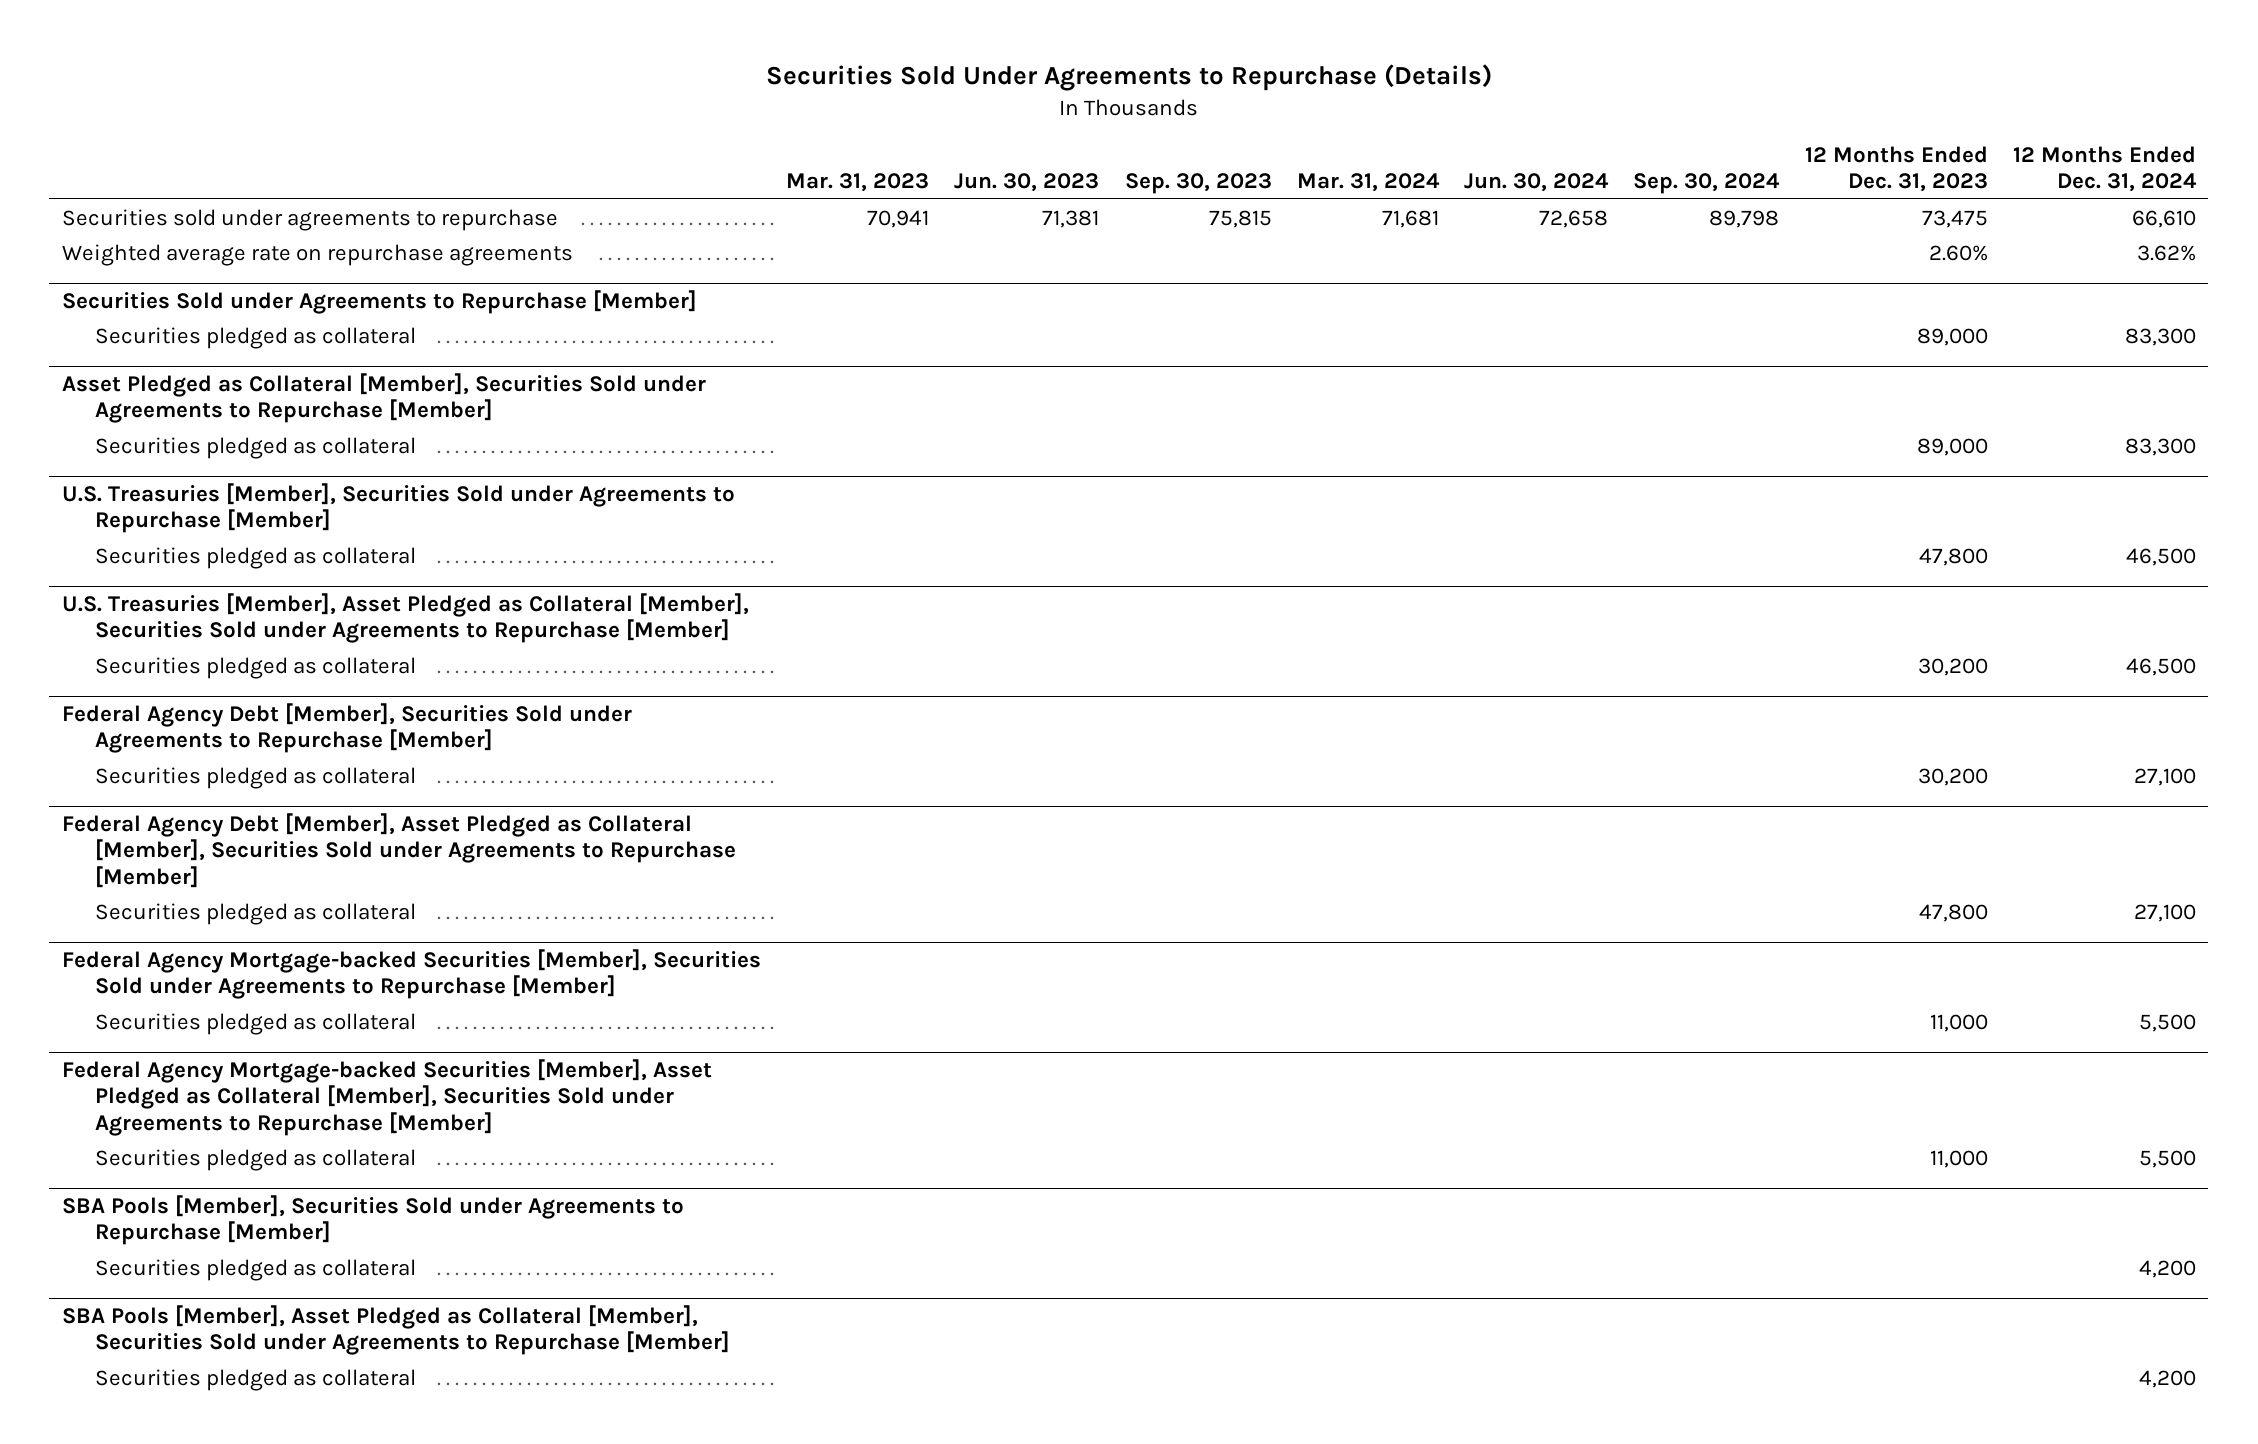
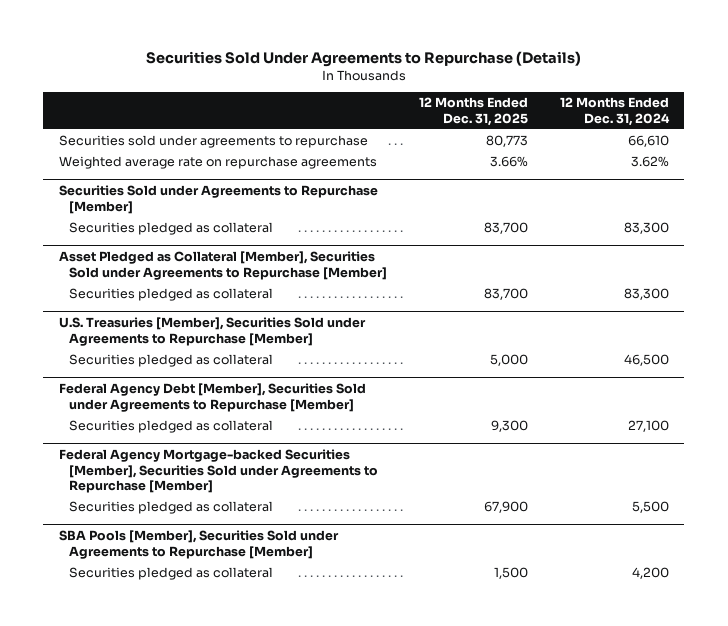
[786,173,930,193] Mar. 31, 2023 -> none
[954,173,1100,193] Jun. 30, 2023 -> none
[1124,173,1272,195] Sep. 30, 2023 -> none
[1296,173,1440,193] Mar. 31, 2024 -> none
[1464,173,1610,193] Jun. 30, 2024 -> none
[1633,173,1781,195] Sep. 30, 2024 -> none
[1804,145,1988,193] 12 Months Ended Dec. 31, 2023 -> none
none -> [418,97,528,126] 12 Months Ended Dec. 31, 2025
[61,592,749,644] U.S. Treasuries [Member], Asset Pledged as Collateral [Member], Securities Sold under Agreements to Repurchase [Member] -> none
[94,656,416,679] Securities pledged as collateral -> none
[61,812,736,888] Federal Agency Debt [Member], Asset Pledged as Collateral [Member], Securities Sold under Agreements to Repurchase [Member] -> none
[94,902,416,925] Securities pledged as collateral -> none
[61,1058,712,1136] Federal Agency Mortgage-backed Securities [Member], Asset Pledged as Collateral [Member], Securities Sold under Agreements to Repurchase [Member] -> none
[94,1148,416,1171] Securities pledged as collateral -> none
[61,1304,730,1356] SBA Pools [Member], Asset Pledged as Collateral [Member], Securities Sold under Agreements to Repurchase [Member] -> none
[94,1368,416,1391] Securities pledged as collateral -> none

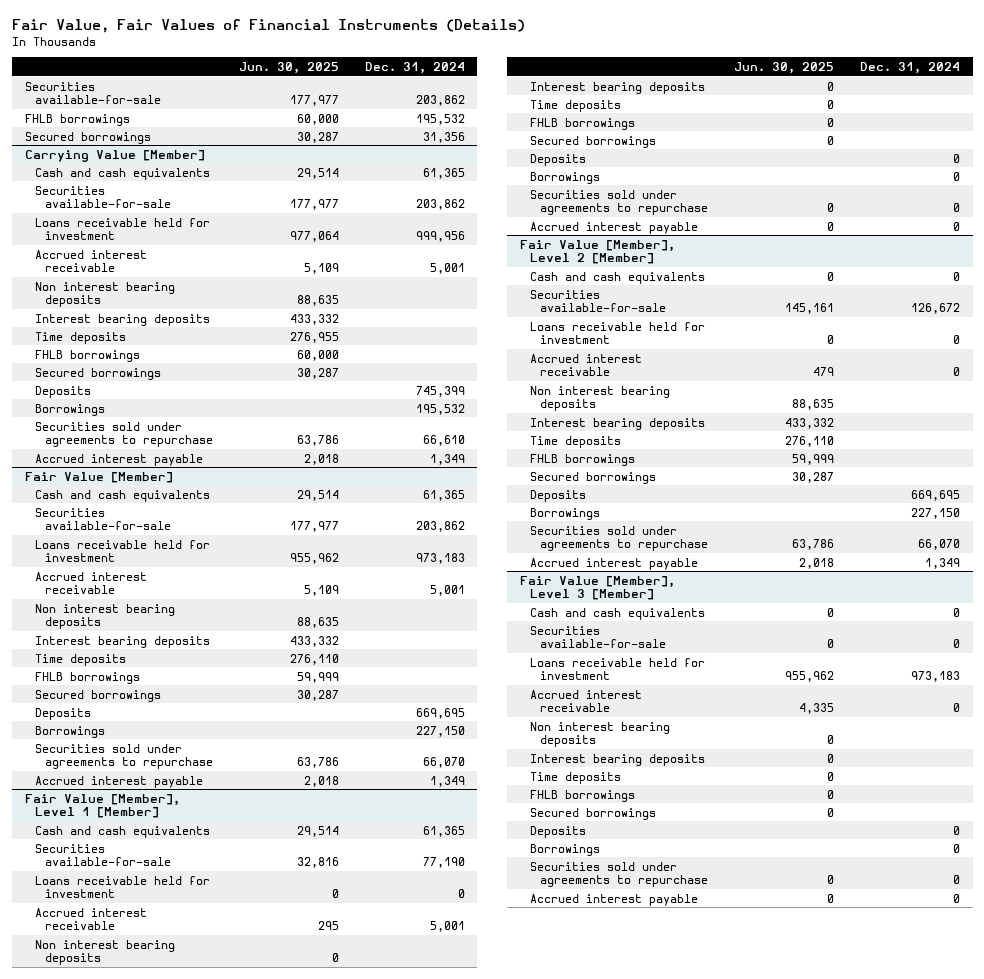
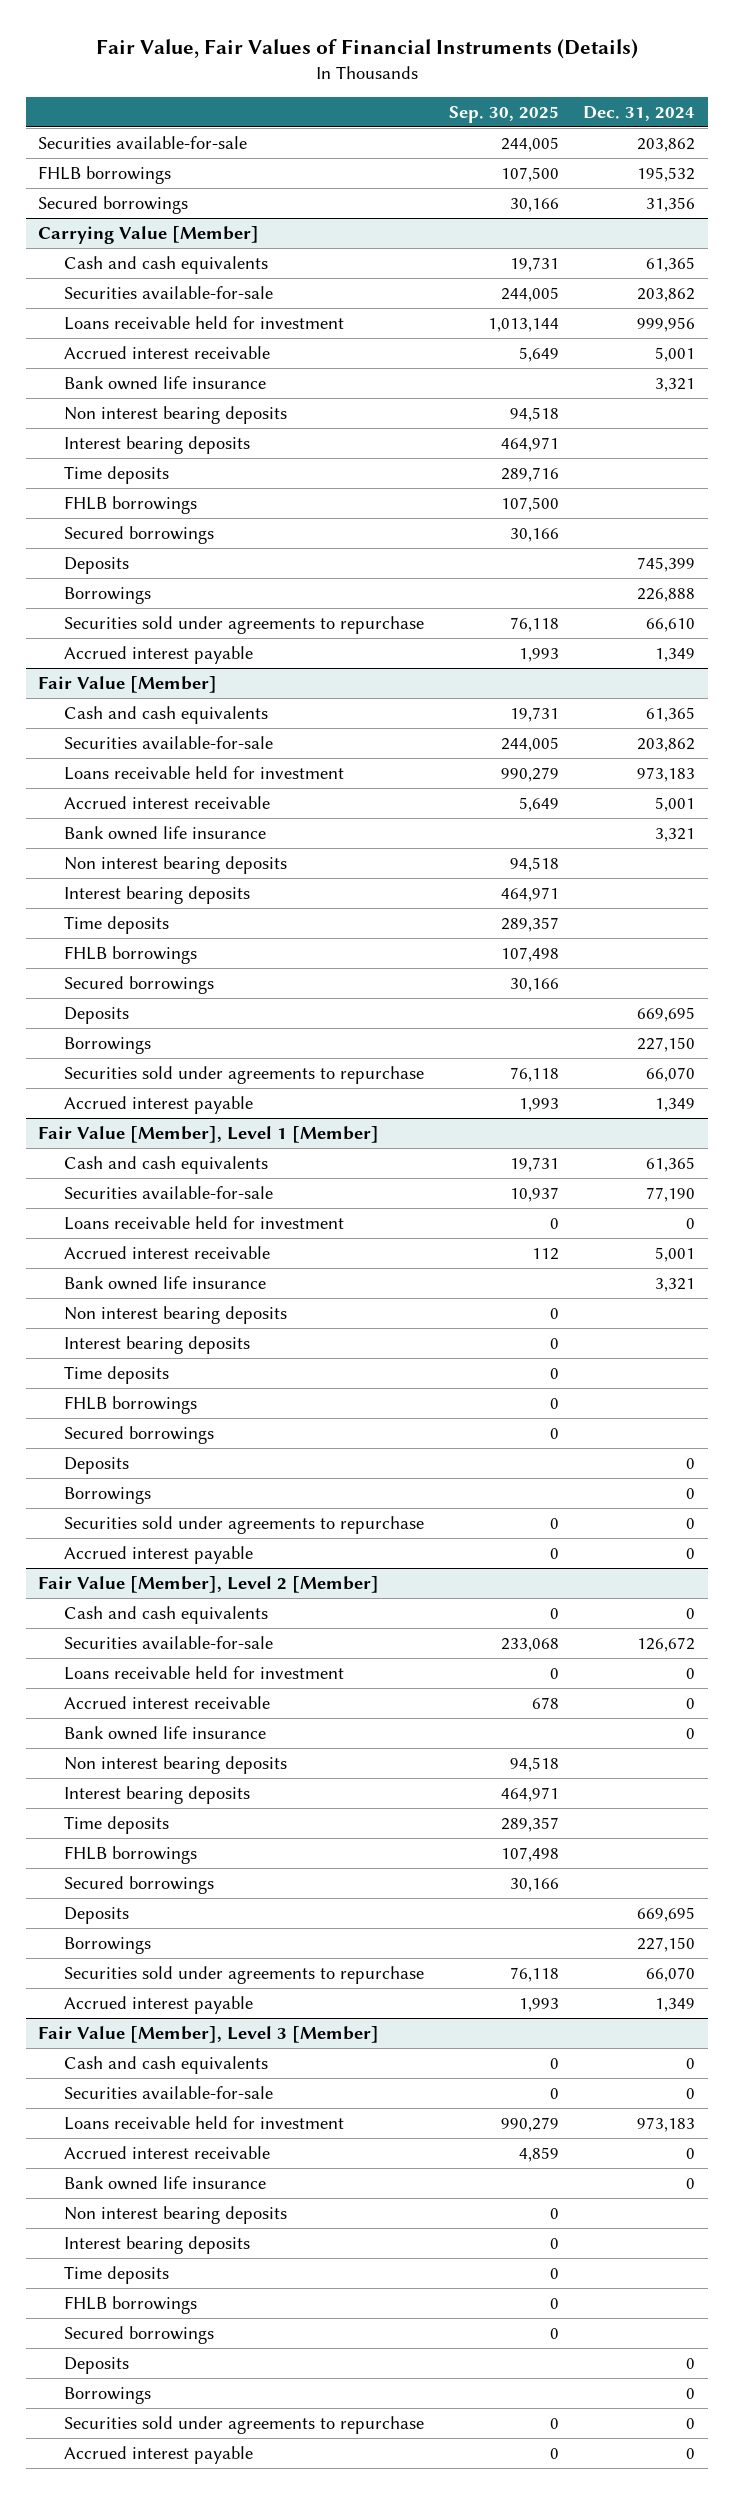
[238,61,339,74] Jun. 30, 2025 -> none
none -> [448,105,559,123] Sep. 30, 2025
none -> [64,375,267,390] Bank owned life insurance
[415,403,465,415] 195,532 -> [637,587,696,602] 226,888
none -> [64,825,267,840] Bank owned life insurance
none -> [64,1275,267,1290] Bank owned life insurance
none -> [64,1725,267,1740] Bank owned life insurance
none -> [64,2175,267,2190] Bank owned life insurance

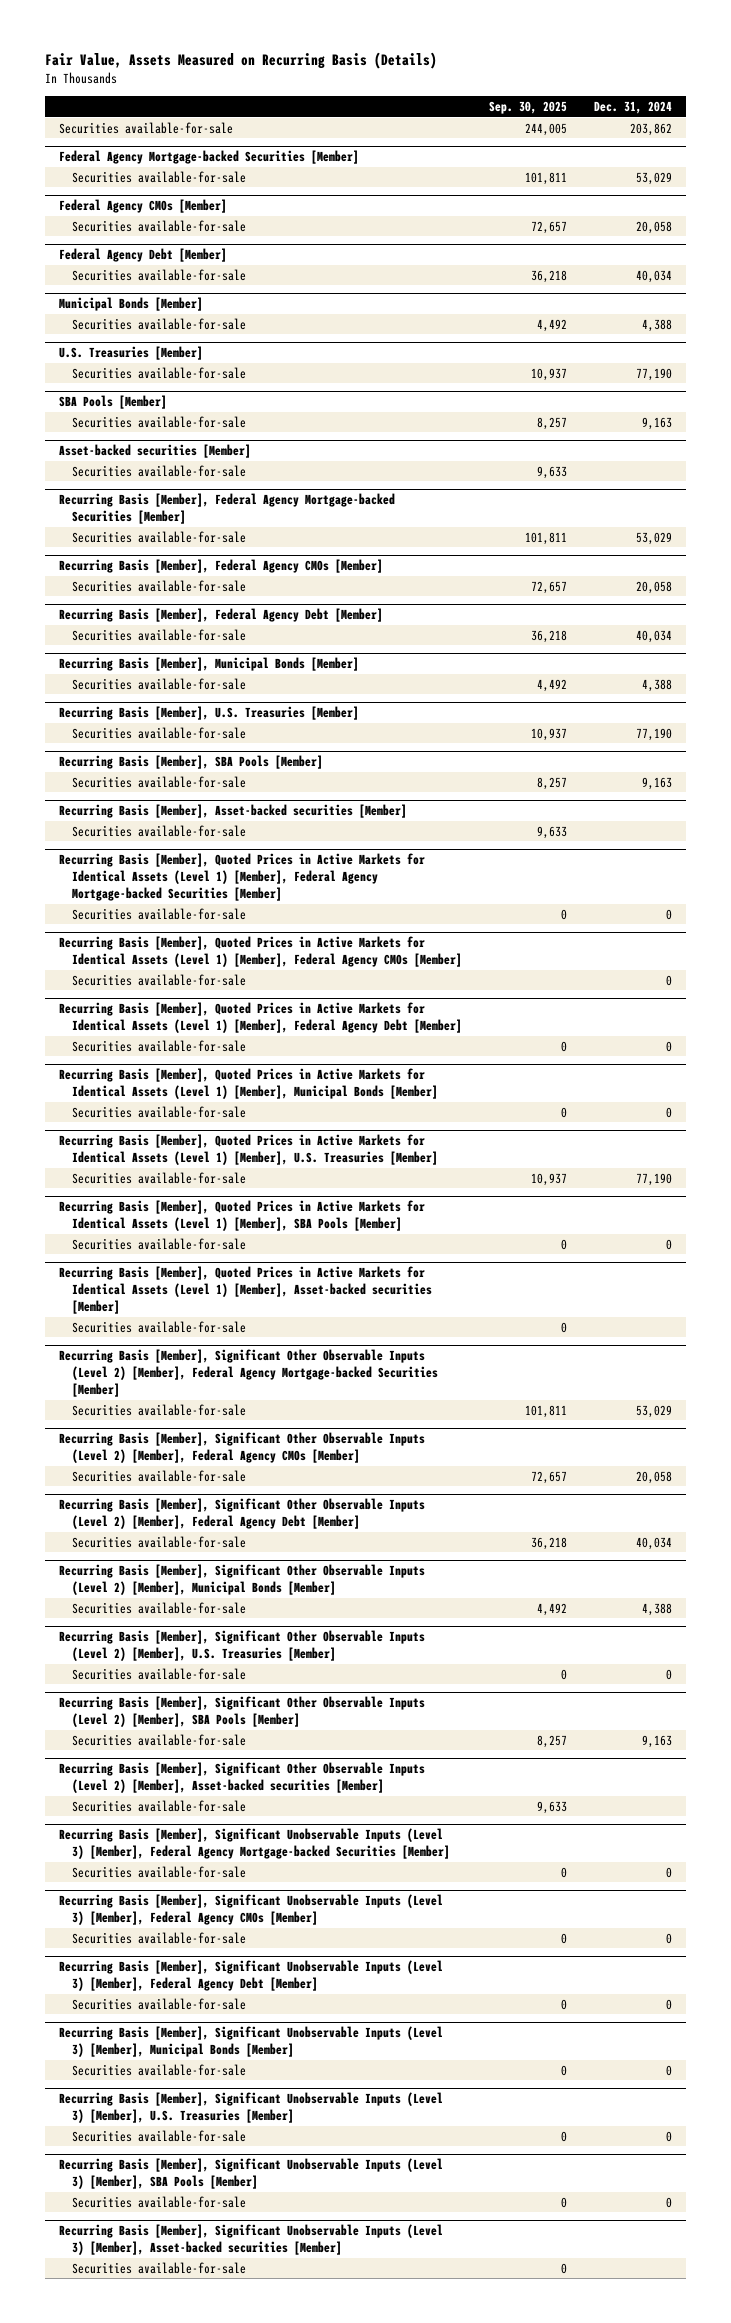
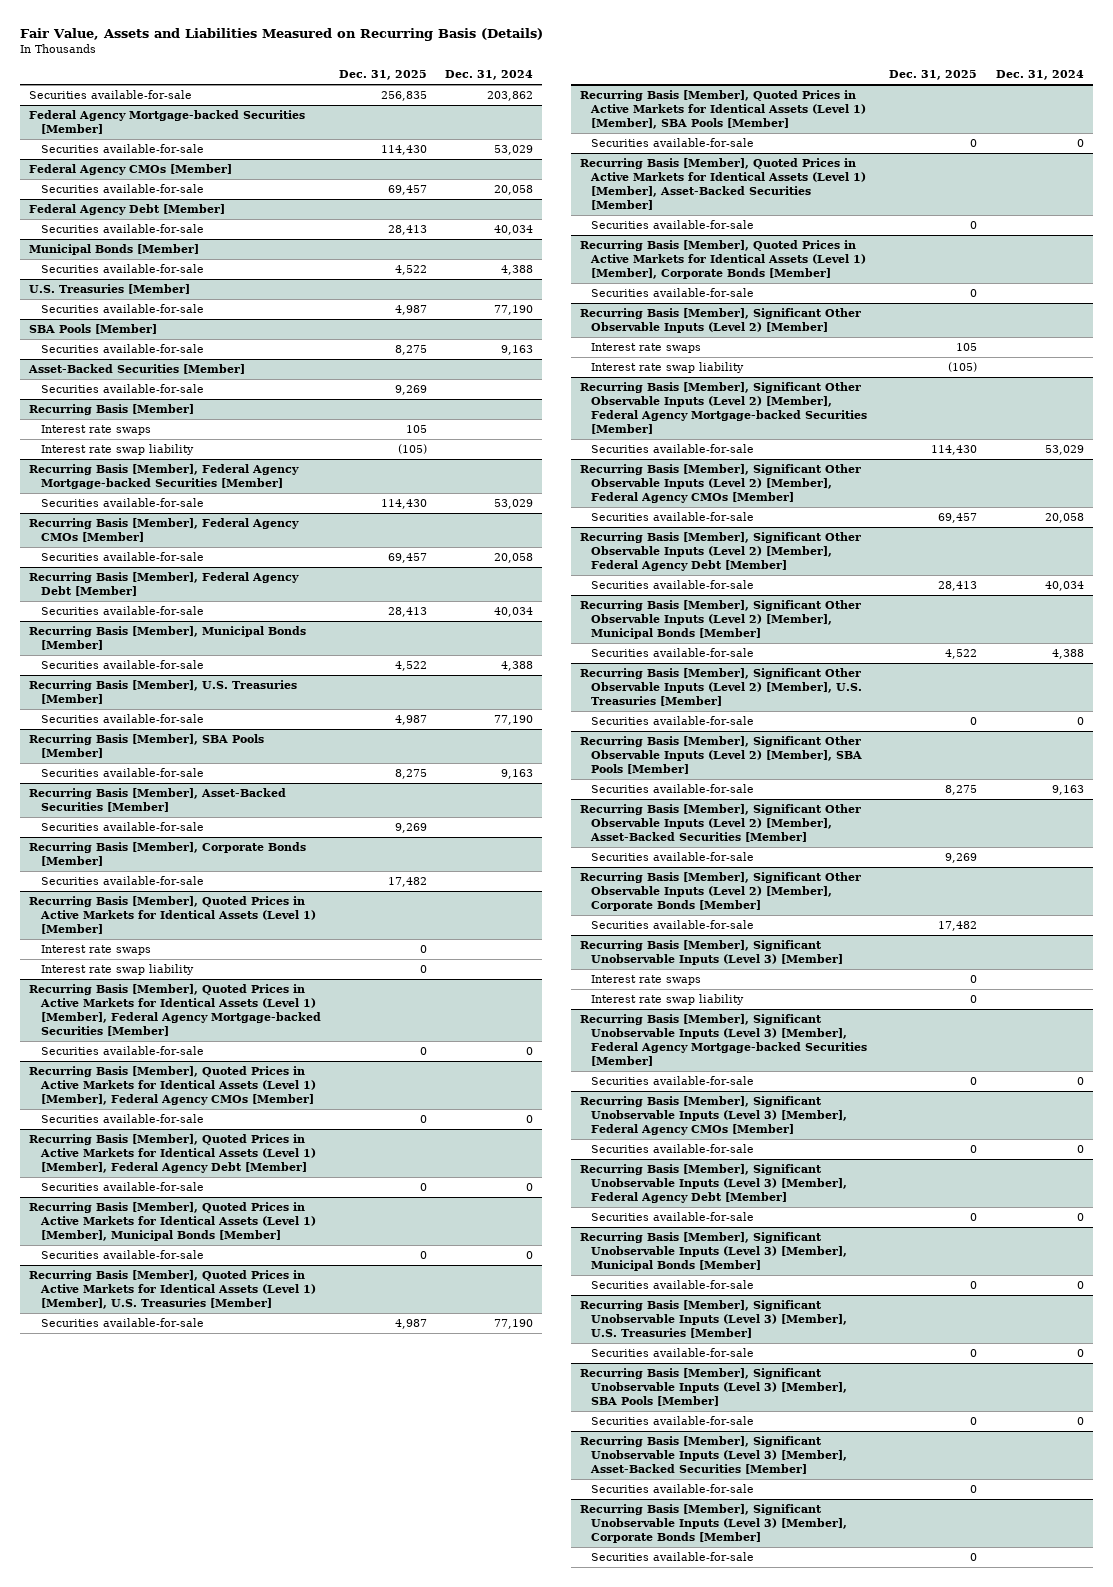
[44,52,437,70] Fair Value, Assets Measured on Recurring Basis (Details) -> [20,27,544,41] Fair Value, Assets and Liabilities Measured on Recurring Basis (Details)
[488,101,567,115] Sep. 30, 2025 -> none
none -> [339,70,428,81] Dec. 31, 2025
[58,444,251,459] Asset-backed securities [Member] -> [28,364,246,375] Asset-Backed Securities [Member]
none -> [29,404,195,416] Recurring Basis [Member]
none -> [41,425,152,436] Interest rate swaps
none -> [41,444,195,456] Interest rate swap liability
[58,804,407,819] Recurring Basis [Member], Asset-backed securities [Member] -> [29,788,287,813] Recurring Basis [Member], Asset-Backed Securities [Member]
none -> [29,842,307,867] Recurring Basis [Member], Corporate Bonds [Member]
none -> [41,876,205,886] Securities available-for-sale
none -> [29,896,317,935] Recurring Basis [Member], Quoted Prices in Active Markets for Identical Assets (Level 1) [Member]
none -> [41,945,152,956] Interest rate swaps
none -> [41,964,195,976] Interest rate swap liability
[58,1266,432,1314] Recurring Basis [Member], Quoted Prices in Active Markets for Identical Assets (Level 1) [Member], Asset-backed securities [Member] -> [579,158,867,211] Recurring Basis [Member], Quoted Prices in Active Markets for Identical Assets (Level 1) [Member], Asset-Backed Securities [Member]
none -> [579,240,867,280] Recurring Basis [Member], Quoted Prices in Active Markets for Identical Assets (Level 1) [Member], Corporate Bonds [Member]
none -> [591,288,755,298] Securities available-for-sale
none -> [579,308,861,334] Recurring Basis [Member], Significant Other Observable Inputs (Level 2) [Member]
none -> [591,343,702,354] Interest rate swaps
none -> [591,362,745,374] Interest rate swap liability
[58,1762,425,1794] Recurring Basis [Member], Significant Other Observable Inputs (Level 2) [Member], Asset-backed securities [Member] -> [579,804,861,843] Recurring Basis [Member], Significant Other Observable Inputs (Level 2) [Member], Asset-Backed Securities [Member]
none -> [579,872,861,912] Recurring Basis [Member], Significant Other Observable Inputs (Level 2) [Member], Corporate Bonds [Member]
none -> [591,920,755,930] Securities available-for-sale
none -> [579,940,844,966] Recurring Basis [Member], Significant Unobservable Inputs (Level 3) [Member]
none -> [591,975,702,986] Interest rate swaps
none -> [591,994,745,1006] Interest rate swap liability
[58,2224,443,2256] Recurring Basis [Member], Significant Unobservable Inputs (Level 3) [Member], Asset-backed securities [Member] -> [579,1436,848,1475] Recurring Basis [Member], Significant Unobservable Inputs (Level 3) [Member], Asset-Backed Securities [Member]
none -> [579,1504,848,1544] Recurring Basis [Member], Significant Unobservable Inputs (Level 3) [Member], Corporate Bonds [Member]
none -> [591,1552,755,1562] Securities available-for-sale

